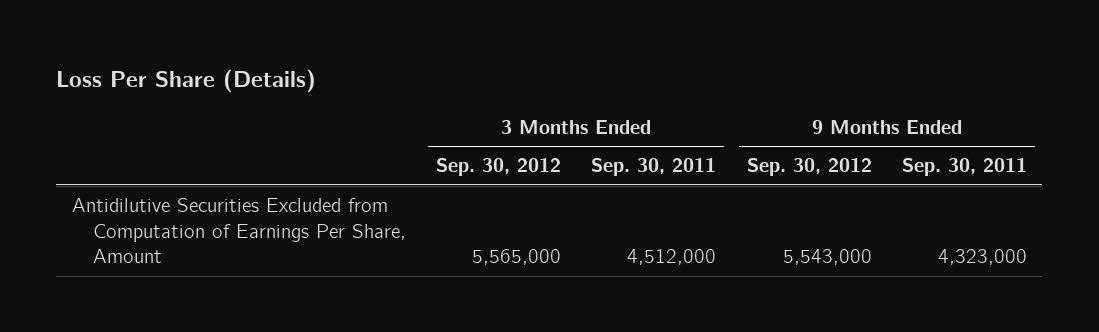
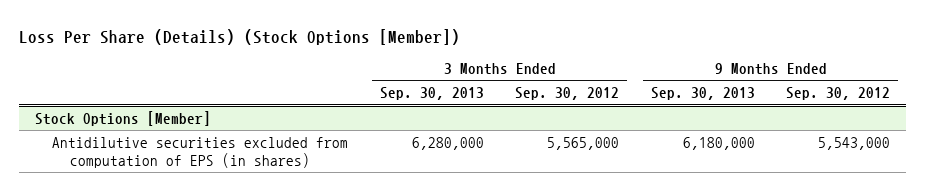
[56,69,317,94] Loss Per Share (Details) -> [19,28,461,45] Loss Per Share (Details) (Stock Options [Member])
[591,158,717,177] Sep. 30, 2011 -> none
[902,158,1028,177] Sep. 30, 2011 -> none
none -> [379,87,484,101] Sep. 30, 2013
none -> [650,87,755,101] Sep. 30, 2013
none -> [34,110,211,126] Stock Options [Member]
[71,198,406,264] Antidilutive Securities Excluded from Computation of Earnings Per Share, Amount -> [52,136,349,168] Antidilutive securities excluded from computation of EPS (in shares)

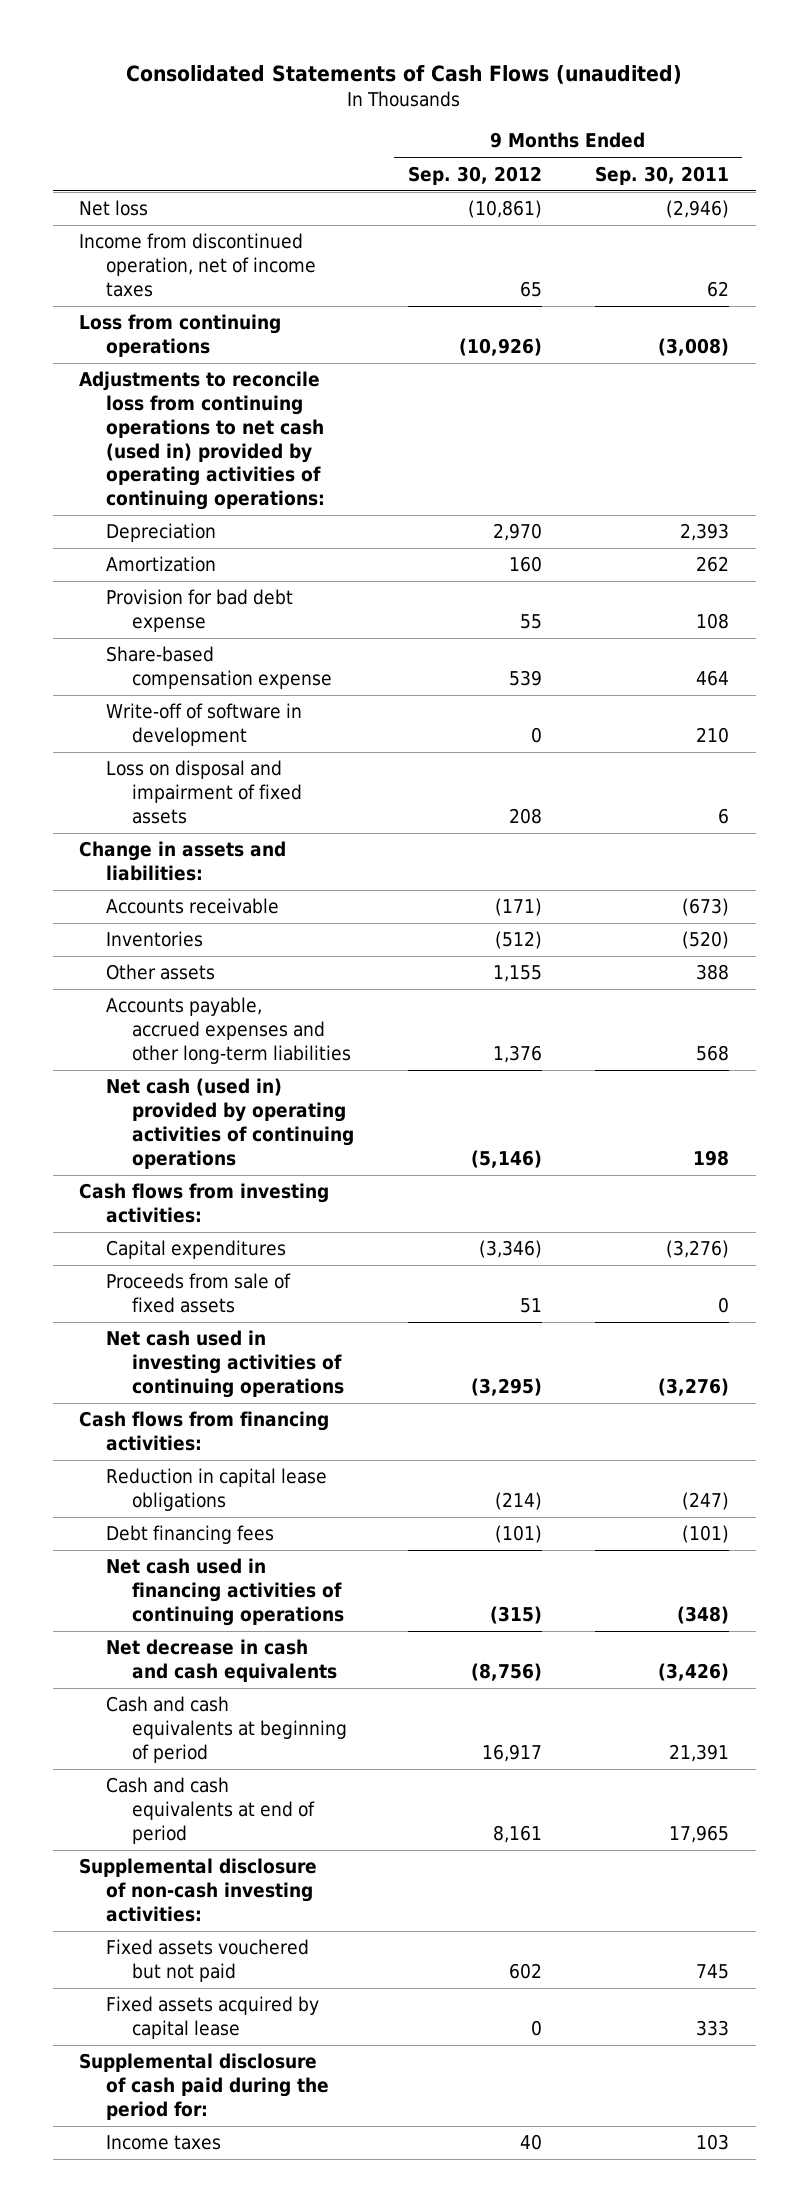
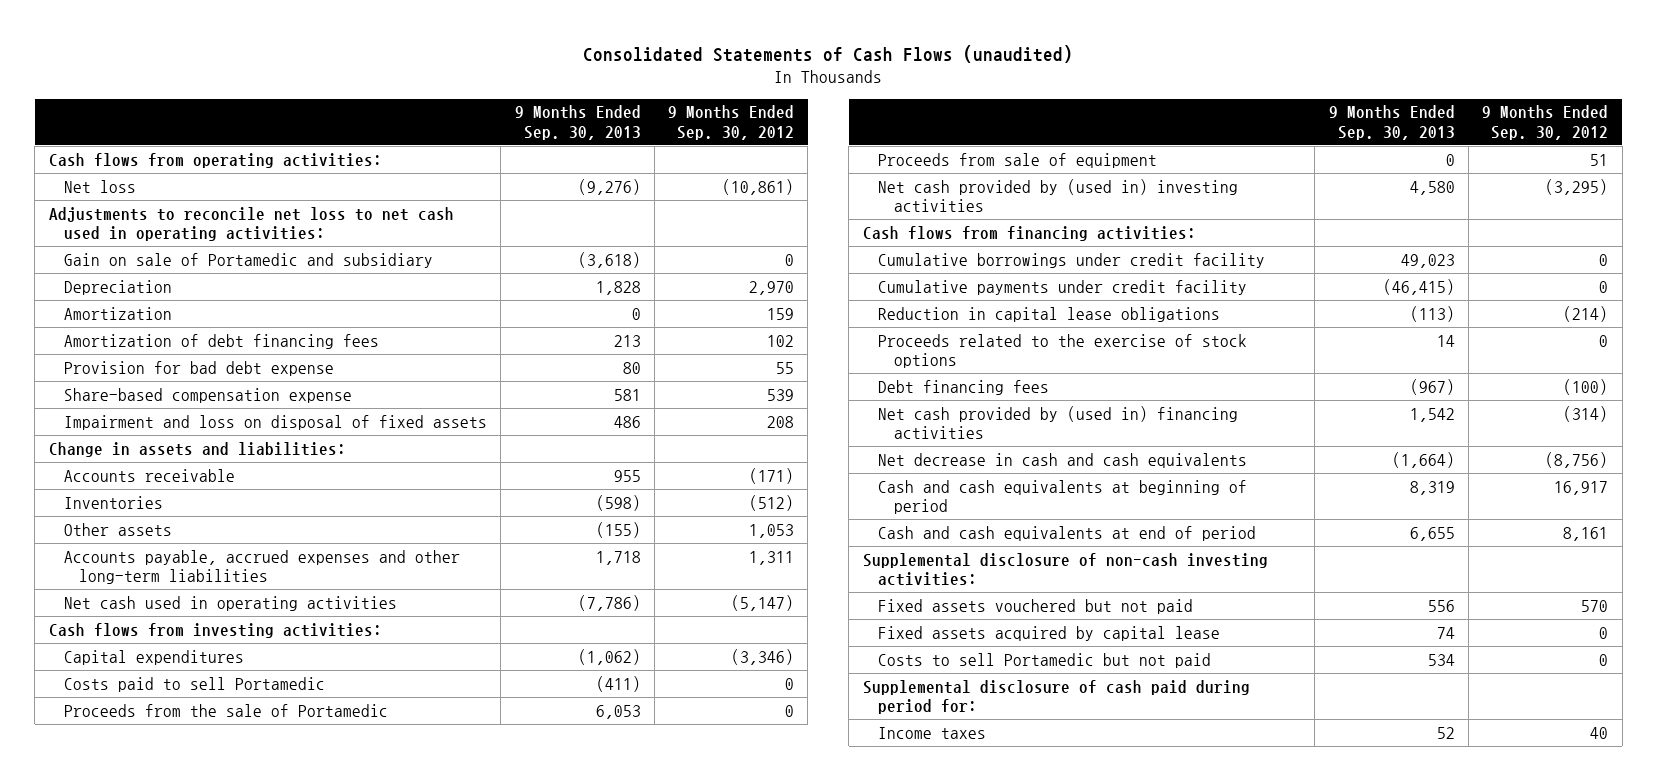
[594,165,729,185] Sep. 30, 2011 -> none
none -> [514,105,641,140] 9 Months Ended Sep. 30, 2013
none -> [48,152,382,168] Cash flows from operating activities:
[79,233,316,297] Income from discontinued operation, net of income taxes -> none
[79,314,282,358] Loss from continuing operations -> none
[79,371,325,511] Adjustments to reconcile loss from continuing operations to net cash (used in) provided by operating activities of continuing operations: -> [48,206,454,242] Adjustments to reconcile net loss to net cash used in operating activities:
none -> [63,252,433,268] Gain on sale of Portamedic and subsidiary
[508,556,542,573] 160 -> [767,307,795,320] 159
none -> [63,333,379,349] Amortization of debt financing fees
[105,703,302,747] Write-off of software in development -> none
[105,760,303,824] Loss on disposal and impairment of fixed assets -> [63,414,487,430] Impairment and loss on disposal of fixed assets
[492,965,542,983] 1,155 -> [749,523,795,538] 1,053
[492,1044,542,1063] 1,376 -> [749,550,795,565] 1,311
[105,1078,355,1169] Net cash (used in) provided by operating activities of continuing operations -> [63,595,397,611] Net cash used in operating activities
[470,1149,542,1168] (5,146) -> [731,594,795,611] (5,147)
none -> [63,676,325,692] Costs paid to sell Portamedic
none -> [63,703,388,717] Proceeds from the sale of Portamedic
[105,1273,291,1314] Proceeds from sale of fixed assets -> [878,152,1158,168] Proceeds from sale of equipment
[105,1330,345,1398] Net cash used in investing activities of continuing operations -> [878,178,1239,213] Net cash provided by (used in) investing activities
none -> [878,252,1266,268] Cumulative borrowings under credit facility
none -> [878,279,1248,295] Cumulative payments under credit facility
none -> [878,333,1248,369] Proceeds related to the exercise of stock options
[494,1525,542,1544] (101) -> [1563,378,1609,395] (100)
[105,1558,345,1626] Net cash used in financing activities of continuing operations -> [878,405,1239,440] Net cash provided by (used in) financing activities
[489,1605,542,1624] (315) -> [1563,405,1609,422] (314)
[508,1963,542,1980] 602 -> [1581,599,1609,612] 570
none -> [878,652,1212,668] Costs to sell Portamedic but not paid
[79,2053,329,2120] Supplemental disclosure of cash paid during the period for: -> [862,679,1250,715] Supplemental disclosure of cash paid during period for:

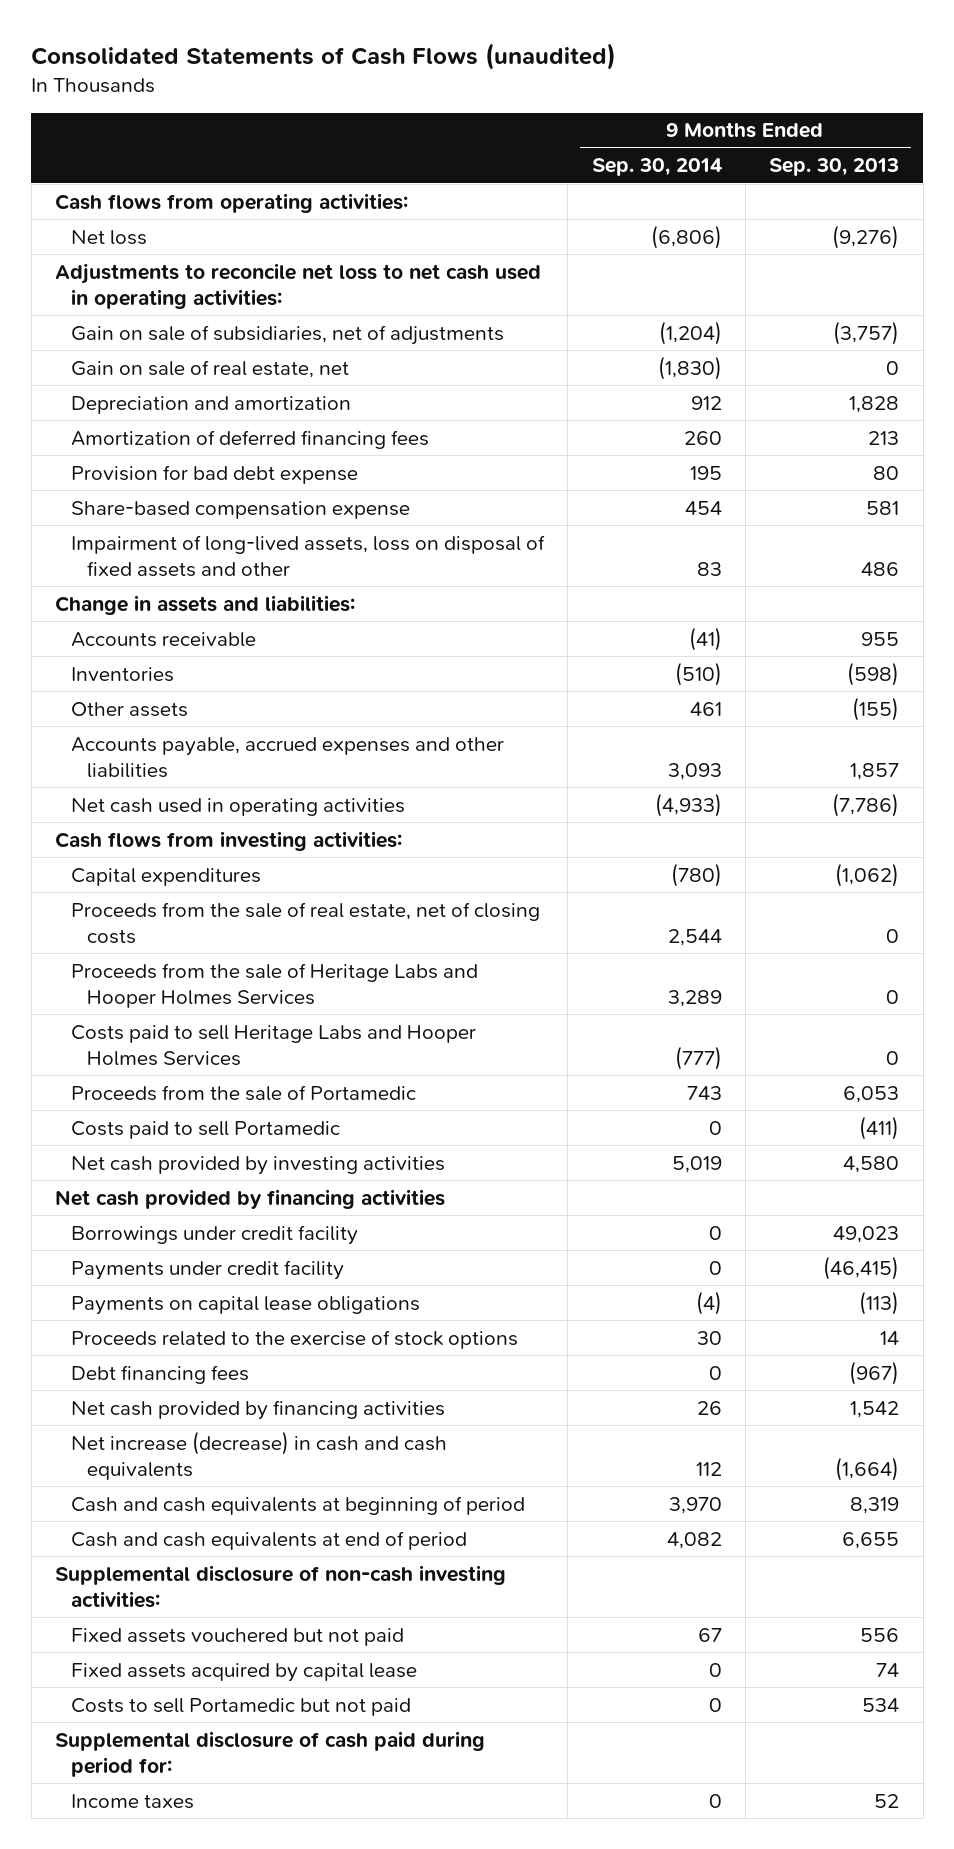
[668,105,795,140] 9 Months Ended Sep. 30, 2012 -> none
none -> [591,158,722,177] Sep. 30, 2014
[63,306,172,320] Amortization -> none
[63,252,433,268] Gain on sale of Portamedic and subsidiary -> [70,324,504,345] Gain on sale of subsidiaries, net of adjustments
[577,251,641,268] (3,618) -> [833,320,900,345] (3,757)
none -> [70,359,349,378] Gain on sale of real estate, net
[63,279,172,295] Depreciation -> [70,395,351,414] Depreciation and amortization
[63,333,379,349] Amortization of debt financing fees -> [70,429,429,449] Amortization of deferred financing fees
[63,414,487,430] Impairment and loss on disposal of fixed assets -> [70,534,545,577] Impairment of long-lived assets, loss on disposal of fixed assets and other
[63,549,460,585] Accounts payable, accrued expenses and other long-term liabilities -> [70,736,504,778] Accounts payable, accrued expenses and other liabilities
[595,550,641,565] 1,718 -> [850,762,900,780] 1,857
none -> [70,901,540,944] Proceeds from the sale of real estate, net of closing costs
none -> [70,962,478,1008] Proceeds from the sale of Heritage Labs and Hooper Holmes Services
none -> [70,1024,476,1066] Costs paid to sell Heritage Labs and Hooper Holmes Services
[878,152,1158,168] Proceeds from sale of equipment -> none
[63,676,325,692] Costs paid to sell Portamedic -> [70,1120,340,1139] Costs paid to sell Portamedic
[878,178,1239,213] Net cash provided by (used in) investing activities -> [70,1155,445,1175] Net cash provided by investing activities
[862,225,1196,241] Cash flows from financing activities: -> [55,1188,446,1209] Net cash provided by financing activities
[878,252,1266,268] Cumulative borrowings under credit facility -> [70,1224,358,1245] Borrowings under credit facility
[878,279,1248,295] Cumulative payments under credit facility -> [70,1259,344,1280] Payments under credit facility
[878,306,1221,322] Reduction in capital lease obligations -> [70,1295,420,1315] Payments on capital lease obligations
[878,405,1239,440] Net cash provided by (used in) financing activities -> [70,1399,445,1420] Net cash provided by financing activities
[878,452,1248,468] Net decrease in cash and cash equivalents -> [70,1430,447,1480] Net increase (decrease) in cash and cash equivalents

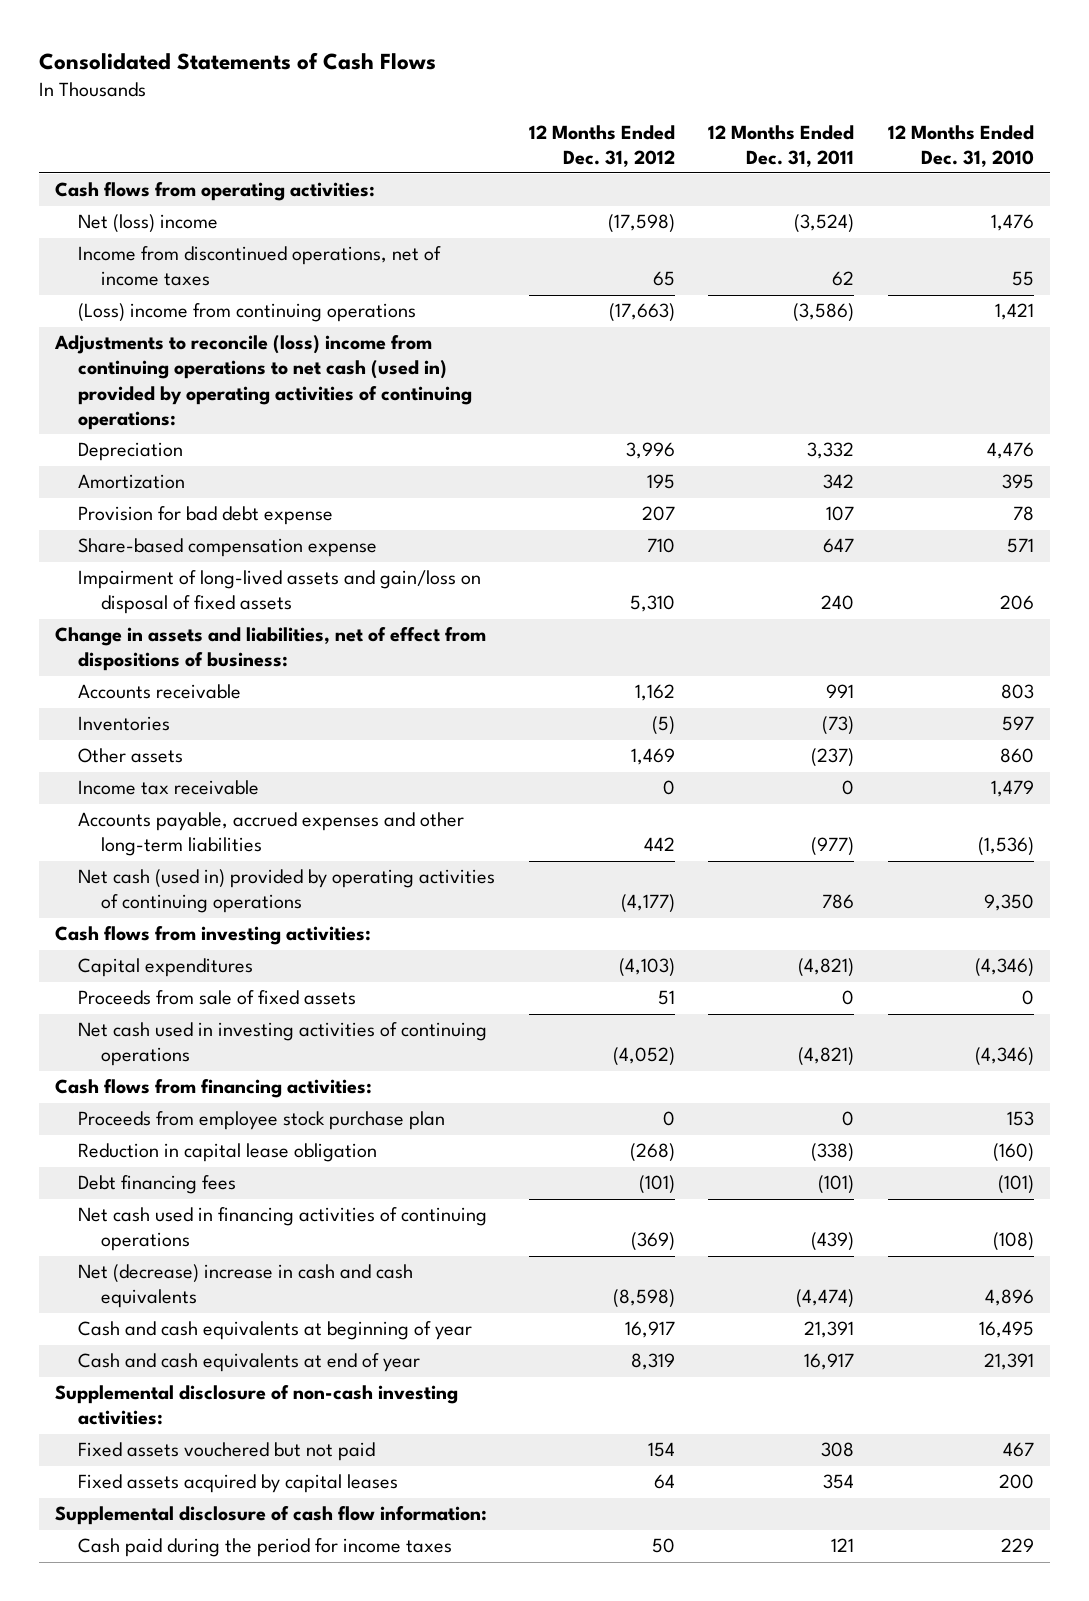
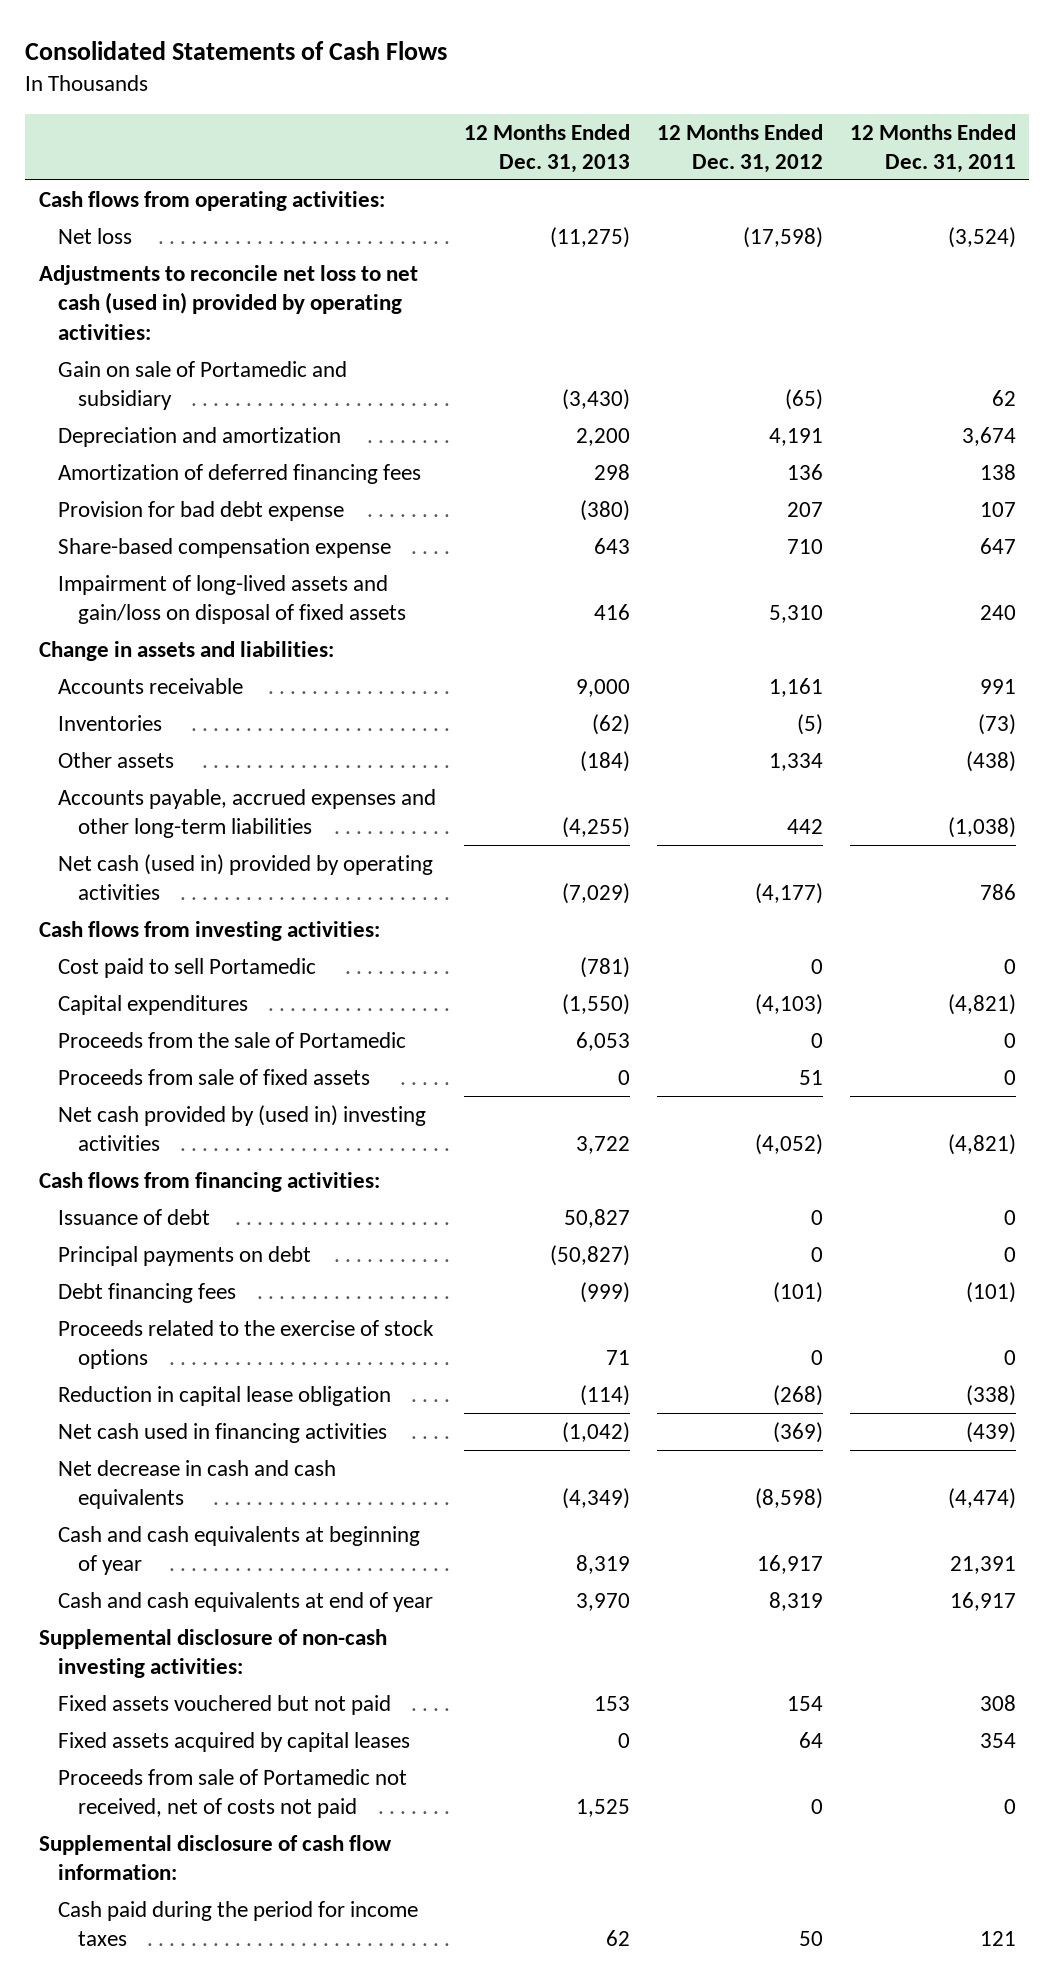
[887,124,1034,167] 12 Months Ended Dec. 31, 2010 -> none
none -> [463,123,630,173] 12 Months Ended Dec. 31, 2013
[78,246,442,287] Income from discontinued operations, net of income taxes -> none
[78,303,417,323] (Loss) income from continuing operations -> none
[78,474,186,490] Amortization -> none
[78,214,219,234] Net (loss) income -> [58,227,133,244] Net loss
[54,335,473,430] Adjustments to reconcile (loss) income from continuing operations to net cash (used in) provided by operating activities of continuing operations: -> [38,264,418,340] Adjustments to reconcile net loss to net cash (used in) provided by operating activities:
none -> [58,360,348,411] Gain on sale of Portamedic and subsidiary
[78,442,184,462] Depreciation -> [58,426,342,447] Depreciation and amortization
[625,442,675,460] 3,996 -> [768,427,823,446] 4,191
[807,442,855,460] 3,332 -> [961,426,1016,446] 3,674
none -> [58,463,422,484] Amortization of deferred financing fees
[55,627,487,672] Change in assets and liabilities, net of effect from dispositions of business: -> [38,640,334,661] Change in assets and liabilities:
[634,684,675,702] 1,162 -> [768,677,823,697] 1,161
[78,780,260,796] Income tax receivable -> none
[630,748,675,766] 1,469 -> [768,752,823,771] 1,334
[811,748,855,768] (237) -> [965,750,1016,772] (438)
[811,837,855,857] (977) -> [947,817,1016,839] (1,038)
[78,869,496,914] Net cash (used in) provided by operating activities of continuing operations -> [58,853,434,901] Net cash (used in) provided by operating activities
none -> [58,957,317,978] Cost paid to sell Portamedic
none -> [58,1031,407,1048] Proceeds from the sale of Portamedic
[78,1022,488,1067] Net cash used in investing activities of continuing operations -> [58,1104,427,1152] Net cash provided by (used in) investing activities
[78,1111,446,1131] Proceeds from employee stock purchase plan -> none
none -> [58,1208,211,1225] Issuance of debt
none -> [58,1245,312,1266] Principal payments on debt
none -> [58,1319,435,1370] Proceeds related to the exercise of stock options
[78,1143,378,1163] Reduction in capital lease obligation -> [58,1385,392,1406] Reduction in capital lease obligation
[78,1207,488,1252] Net cash used in financing activities of continuing operations -> [58,1422,388,1443] Net cash used in financing activities
[78,1264,414,1309] Net (decrease) increase in cash and cash equivalents -> [58,1459,337,1510] Net decrease in cash and cash equivalents
none -> [58,1768,408,1819] Proceeds from sale of Portamedic not received, net of costs not paid

